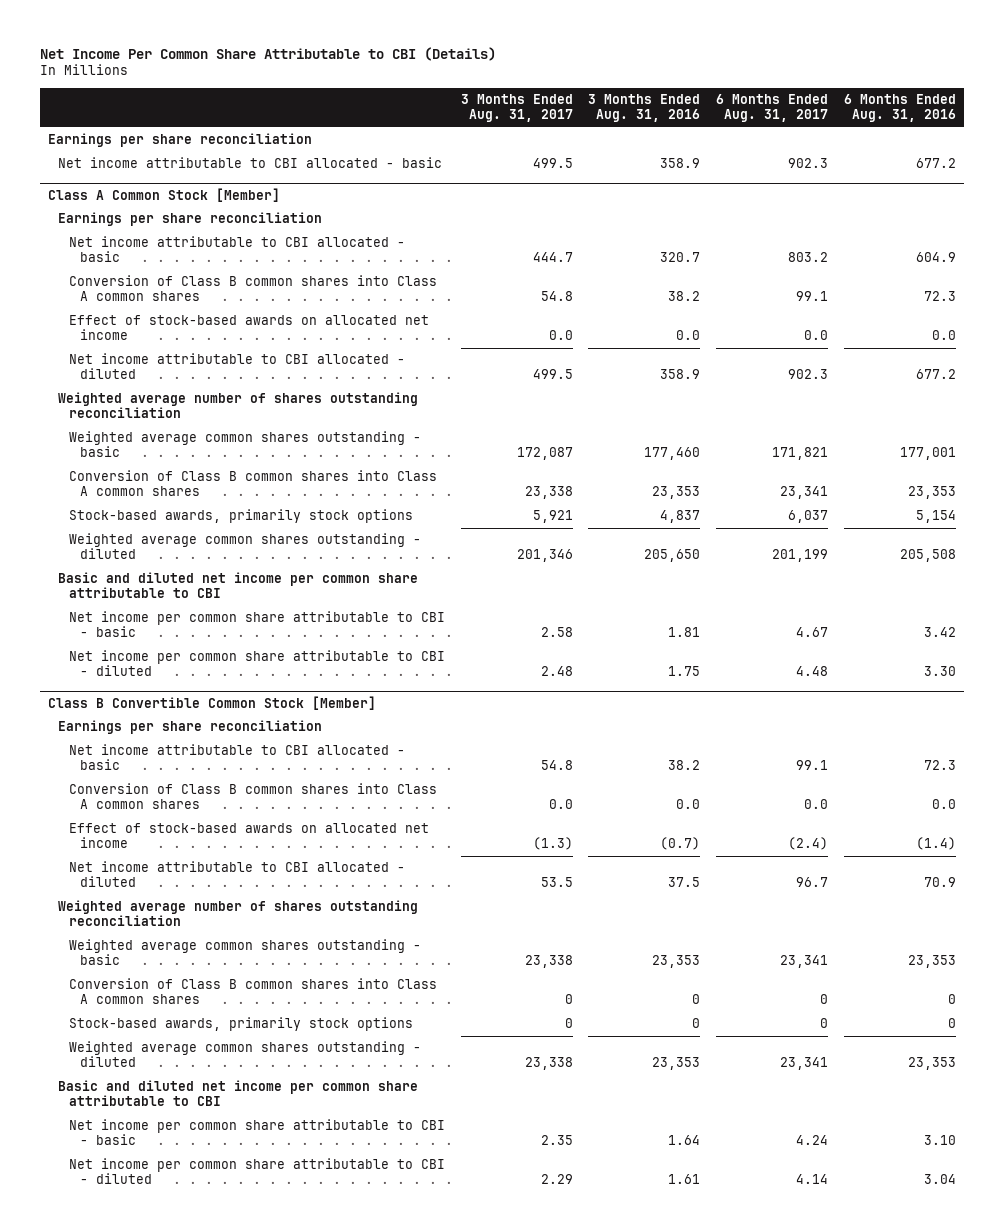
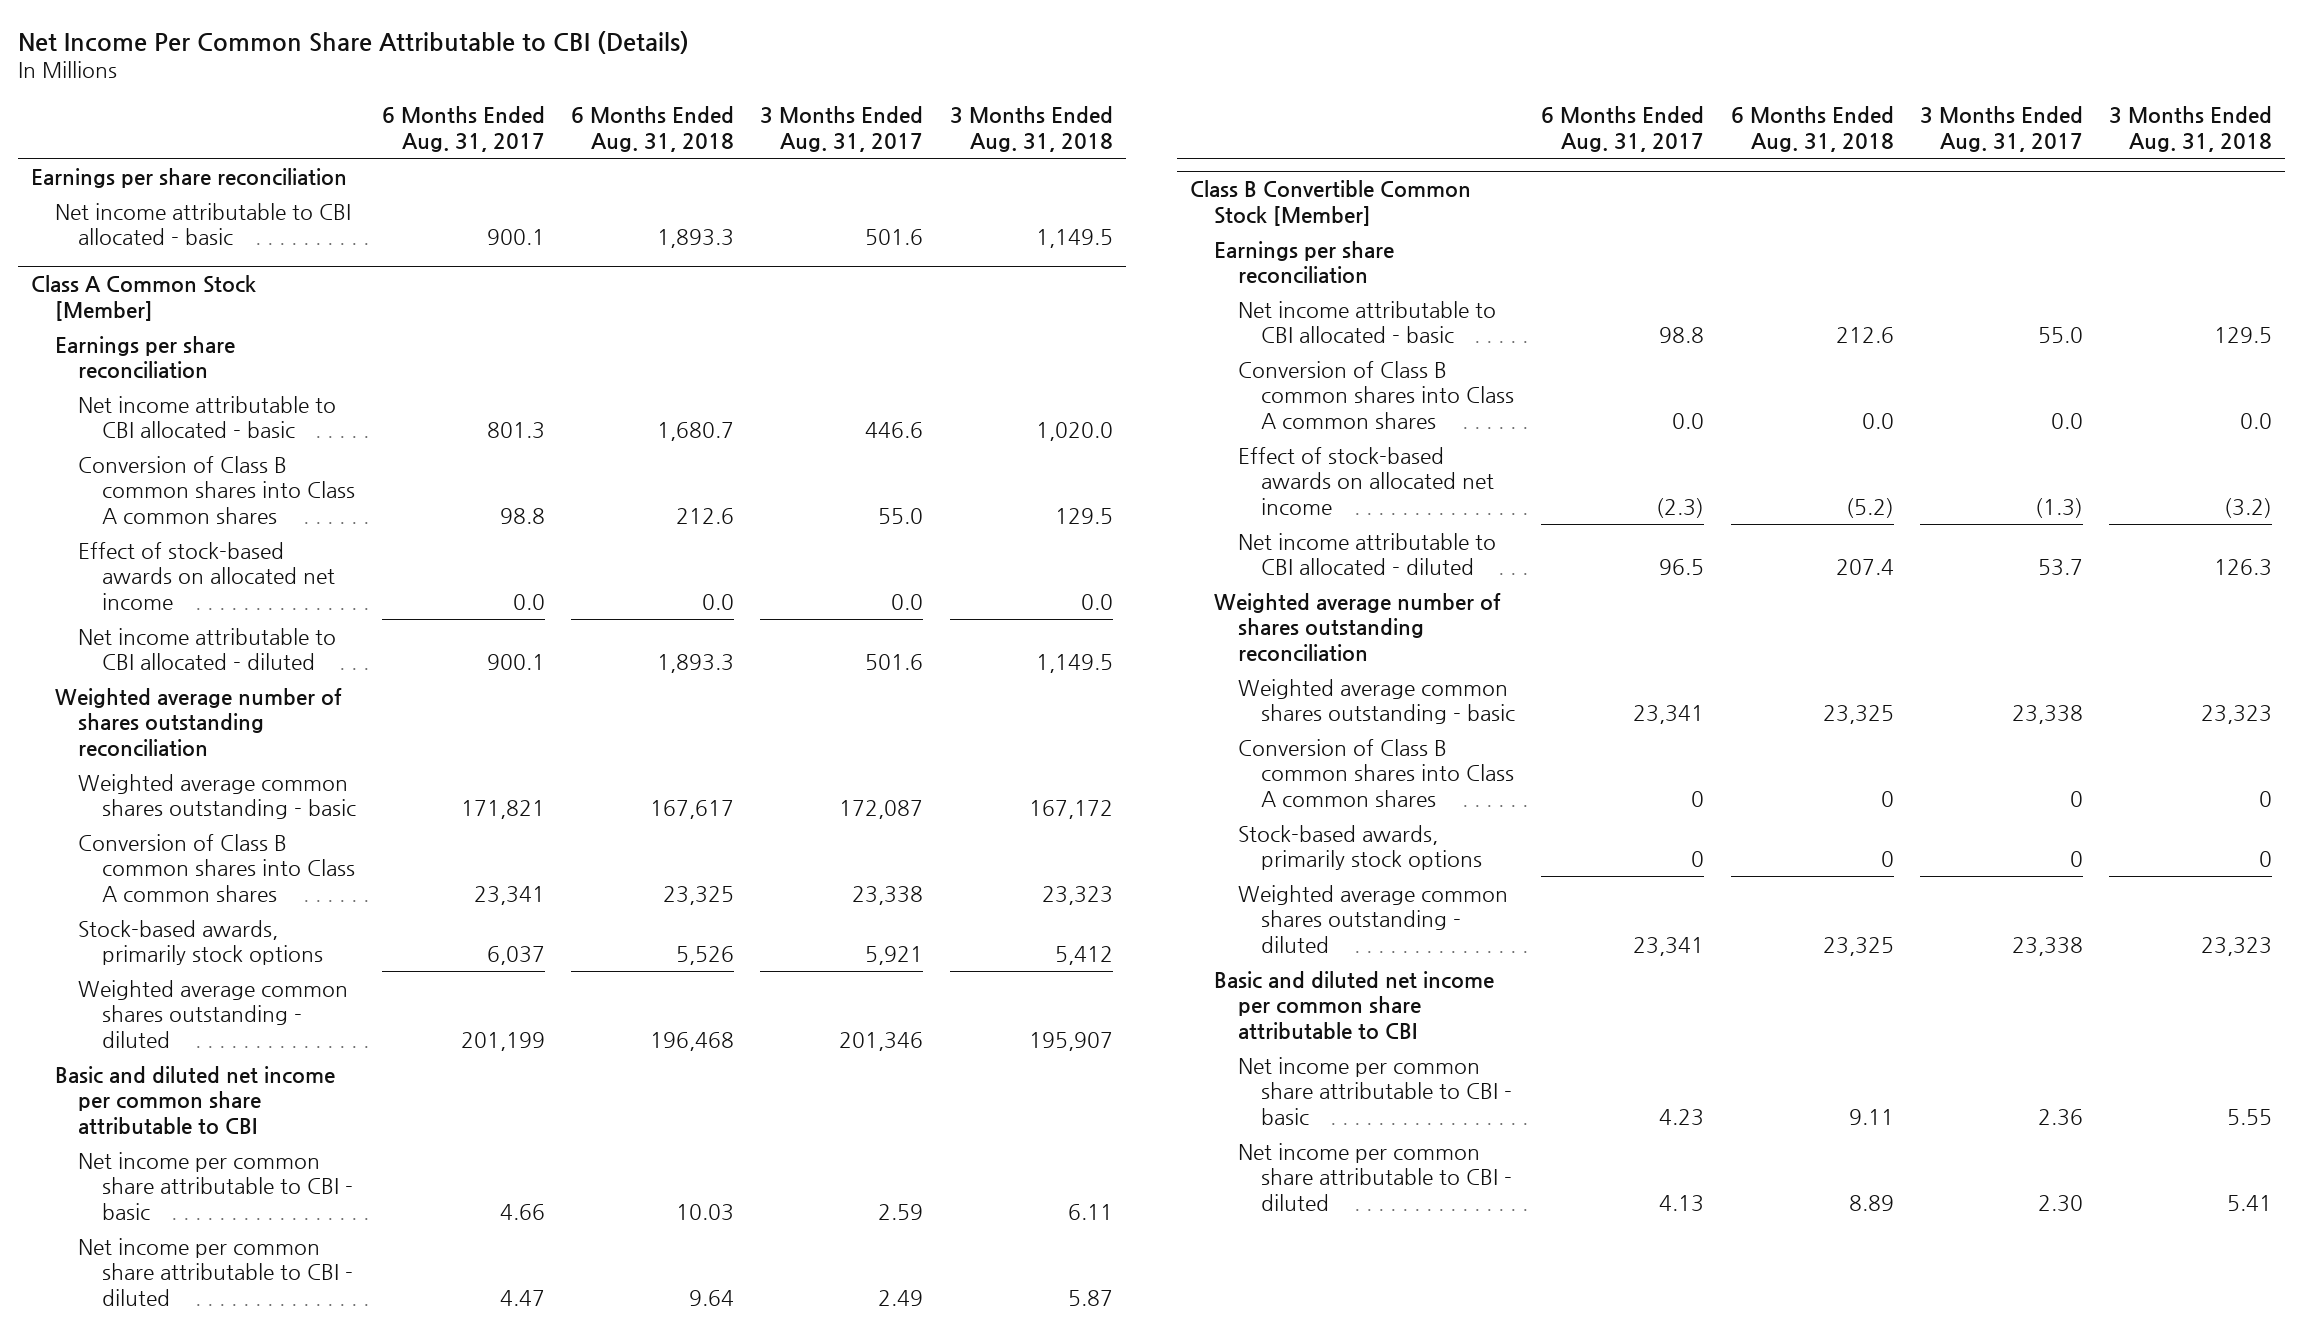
[588,94,701,123] 3 Months Ended Aug. 31, 2016 -> none
[843,94,956,123] 6 Months Ended Aug. 31, 2016 -> none
none -> [571,106,735,152] 6 Months Ended Aug. 31, 2018
none -> [949,106,1113,152] 3 Months Ended Aug. 31, 2018
[532,158,573,169] 499.5 -> [865,229,924,246] 501.6
[788,158,829,169] 902.3 -> [487,229,546,246] 900.1
[532,252,573,263] 444.7 -> [865,422,924,439] 446.6
[788,252,829,263] 803.2 -> [487,422,546,440] 801.3
[540,291,573,302] 54.8 -> [878,507,924,524] 55.0
[796,291,829,302] 99.1 -> [500,507,546,524] 98.8
[532,369,573,380] 499.5 -> [865,654,924,671] 501.6
[788,369,829,380] 902.3 -> [487,654,546,671] 900.1
[540,627,573,638] 2.58 -> [878,1203,924,1220] 2.59
[796,627,829,638] 4.67 -> [500,1203,546,1220] 4.66
[540,666,573,677] 2.48 -> [878,1289,924,1306] 2.49
[796,666,829,677] 4.48 -> [500,1289,546,1306] 4.47
[540,760,573,771] 54.8 -> [2037,327,2083,344] 55.0
[796,760,829,771] 99.1 -> [1659,327,1705,344] 98.8
[788,837,829,851] (2.4) -> [1656,497,1705,518] (2.3)
[540,877,573,888] 53.5 -> [2037,559,2083,577] 53.7
[796,877,829,888] 96.7 -> [1659,559,1705,576] 96.5
[540,1135,573,1146] 2.35 -> [2037,1108,2083,1126] 2.36
[796,1135,829,1146] 4.24 -> [1659,1108,1705,1126] 4.23
[540,1174,573,1185] 2.29 -> [2037,1194,2083,1212] 2.30
[796,1174,829,1185] 4.14 -> [1659,1194,1705,1212] 4.13

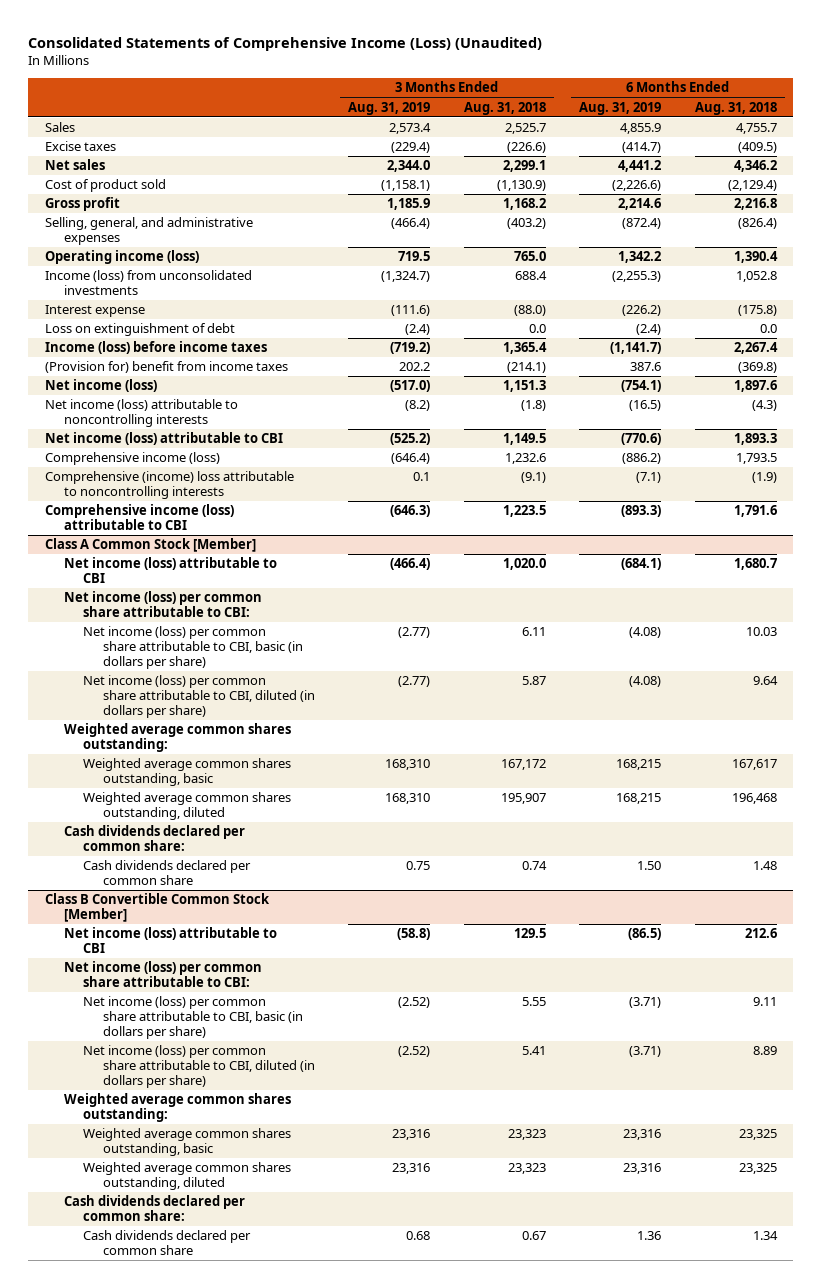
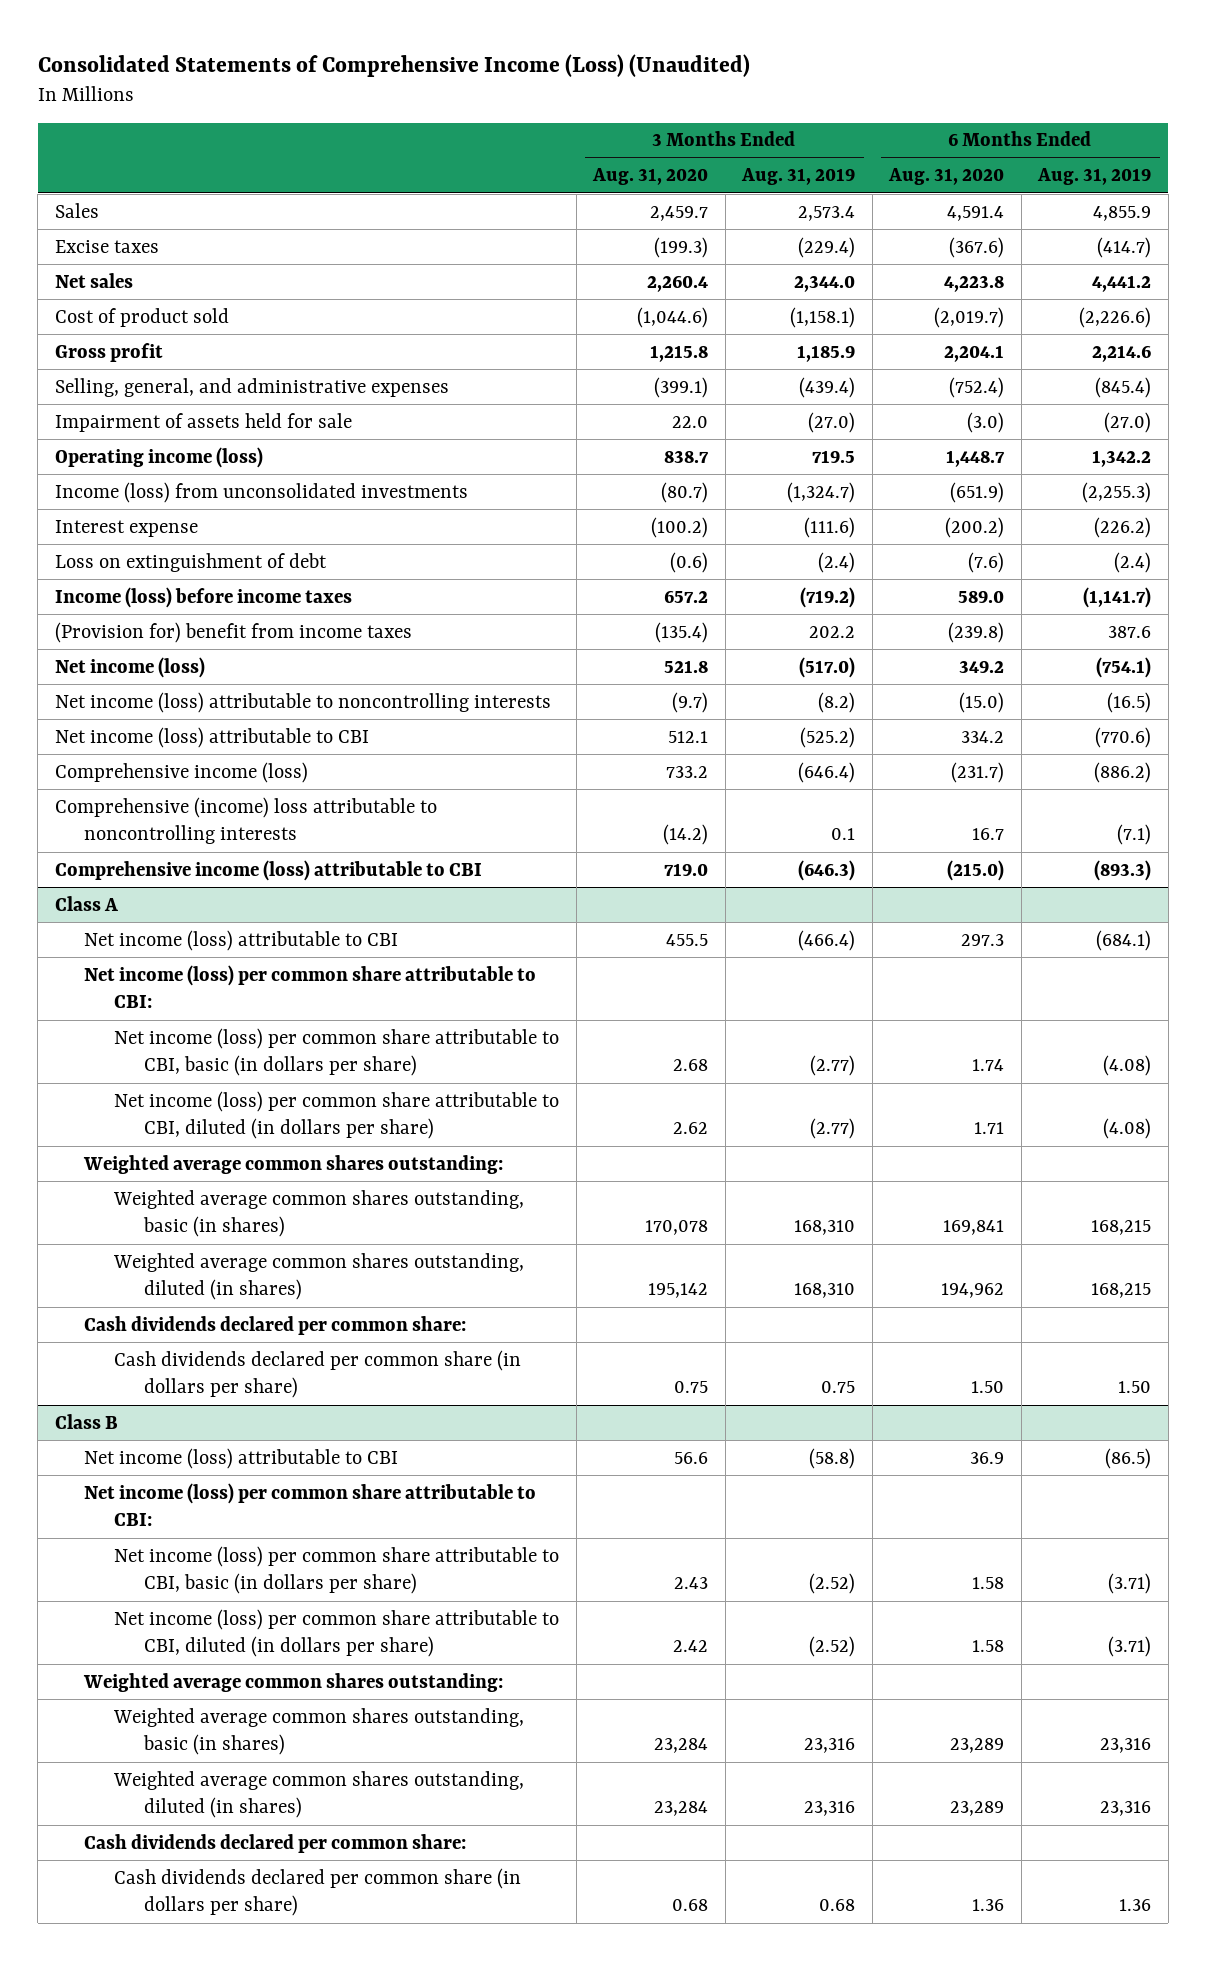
[463,101,546,115] Aug. 31, 2018 -> none
[694,101,777,115] Aug. 31, 2018 -> none
none -> [592,168,709,186] Aug. 31, 2020
none -> [888,168,1005,186] Aug. 31, 2020
[391,218,431,230] (466.4) -> [799,376,856,398] (439.4)
[622,218,662,230] (872.4) -> [1095,376,1152,398] (845.4)
none -> [54,412,352,432] Impairment of assets held for sale
[44,538,256,553] Class A Common Stock [Member] -> [54,895,118,911] Class A
[83,758,292,787] Weighted average common shares outstanding, basic -> [113,1189,525,1238] Weighted average common shares outstanding, basic (in shares)
[83,792,292,821] Weighted average common shares outstanding, diluted -> [113,1252,525,1301] Weighted average common shares outstanding, diluted (in shares)
[83,860,252,886] Cash dividends declared per common share -> [114,1349,522,1399] Cash dividends declared per common share (in dollars per share)
[44,893,270,923] Class B Convertible Common Stock [Member] -> [54,1413,118,1429] Class B
[83,1128,292,1157] Weighted average common shares outstanding, basic -> [113,1707,525,1756] Weighted average common shares outstanding, basic (in shares)
[83,1162,292,1191] Weighted average common shares outstanding, diluted -> [113,1770,525,1819] Weighted average common shares outstanding, diluted (in shares)
[83,1230,252,1256] Cash dividends declared per common share -> [114,1867,522,1917] Cash dividends declared per common share (in dollars per share)

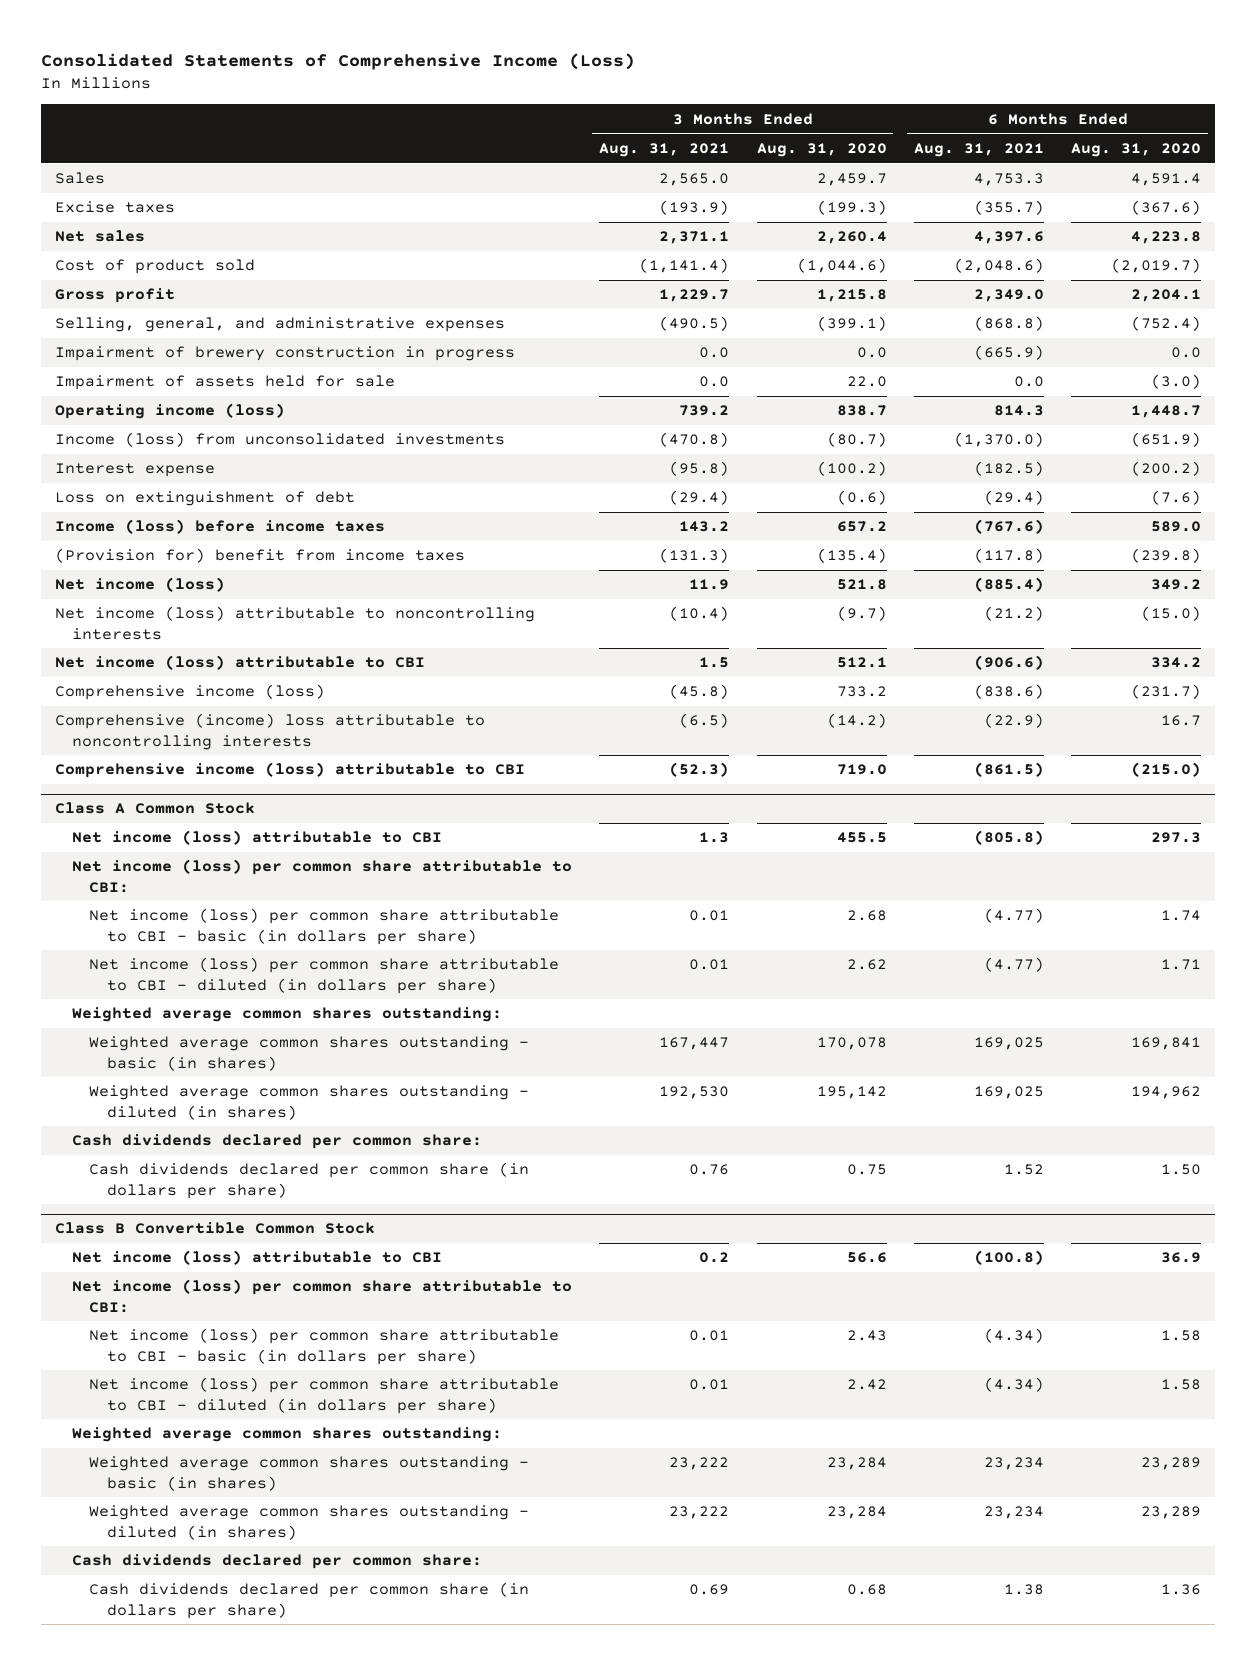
[37,53,750,77] Consolidated Statements of Comprehensive Income (Loss) (Unaudited) -> [40,53,635,71] Consolidated Statements of Comprehensive Income (Loss)
[741,168,856,186] Aug. 31, 2019 -> none
[1037,168,1152,186] Aug. 31, 2019 -> none
none -> [599,142,730,157] Aug. 31, 2021
none -> [913,142,1044,157] Aug. 31, 2021
none -> [54,346,515,362] Impairment of brewery construction in progress
[54,895,118,911] Class A -> [54,802,255,815] Class A Common Stock
[114,1027,560,1077] Net income (loss) per common share attributable to CBI, basic (in dollars per share) -> [89,908,560,945] Net income (loss) per common share attributable to CBI - basic (in dollars per share)
[114,1090,560,1140] Net income (loss) per common share attributable to CBI, diluted (in dollars per share) -> [89,957,560,994] Net income (loss) per common share attributable to CBI - diluted (in dollars per share)
[113,1189,525,1238] Weighted average common shares outstanding, basic (in shares) -> [89,1036,530,1071] Weighted average common shares outstanding - basic (in shares)
[113,1252,525,1301] Weighted average common shares outstanding, diluted (in shares) -> [89,1085,530,1120] Weighted average common shares outstanding - diluted (in shares)
[54,1413,118,1429] Class B -> [54,1222,375,1235] Class B Convertible Common Stock
[114,1545,560,1595] Net income (loss) per common share attributable to CBI, basic (in dollars per share) -> [89,1328,560,1365] Net income (loss) per common share attributable to CBI - basic (in dollars per share)
[114,1608,560,1658] Net income (loss) per common share attributable to CBI, diluted (in dollars per share) -> [89,1377,560,1414] Net income (loss) per common share attributable to CBI - diluted (in dollars per share)
[113,1707,525,1756] Weighted average common shares outstanding, basic (in shares) -> [89,1456,530,1491] Weighted average common shares outstanding - basic (in shares)
[113,1770,525,1819] Weighted average common shares outstanding, diluted (in shares) -> [89,1505,530,1540] Weighted average common shares outstanding - diluted (in shares)

